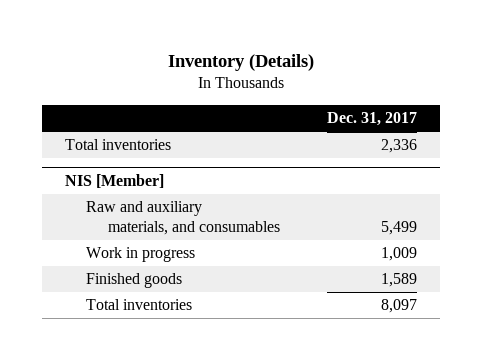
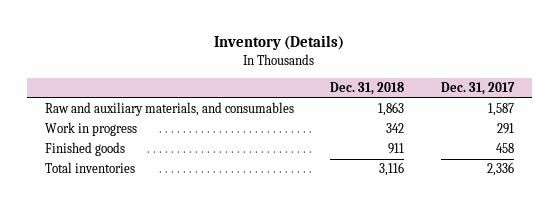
none -> [330,82,405,96] Dec. 31, 2018
none -> [44,102,294,117] Raw and auxiliary materials, and consumables
none -> [44,122,137,137] Work in progress
none -> [44,142,125,157] Finished goods
[65,174,165,189] NIS [Member] -> none
[86,201,280,235] Raw and auxiliary materials, and consumables -> none
[86,247,196,263] Work in progress -> none
[86,273,183,289] Finished goods -> none
[86,299,193,311] Total inventories -> none

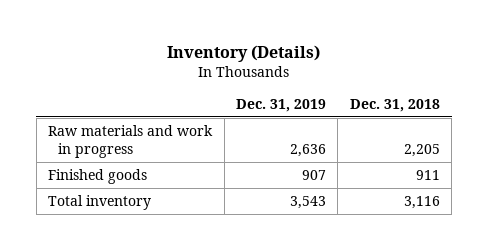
[440,82,515,96] Dec. 31, 2017 -> none
none -> [235,98,326,112] Dec. 31, 2019
[44,122,137,137] Work in progress -> none
[44,102,294,117] Raw and auxiliary materials, and consumables -> [48,124,214,158] Raw materials and work in progress
[378,102,405,117] 1,863 -> [403,143,440,157] 2,205
[44,162,135,174] Total inventories -> [48,194,152,210] Total inventory

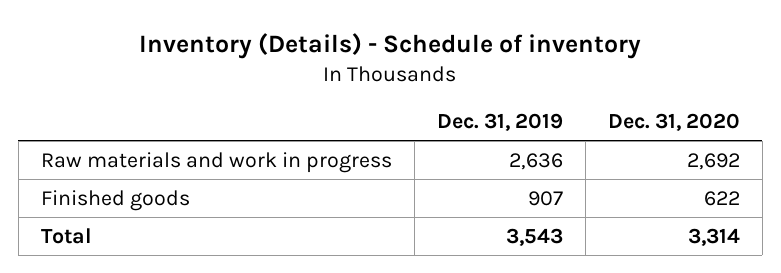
[166,44,320,62] Inventory (Details) -> [139,32,642,59] Inventory (Details) - Schedule of inventory
[349,98,440,112] Dec. 31, 2018 -> none
none -> [607,113,740,132] Dec. 31, 2020
[48,194,152,210] Total inventory -> [40,227,92,244] Total

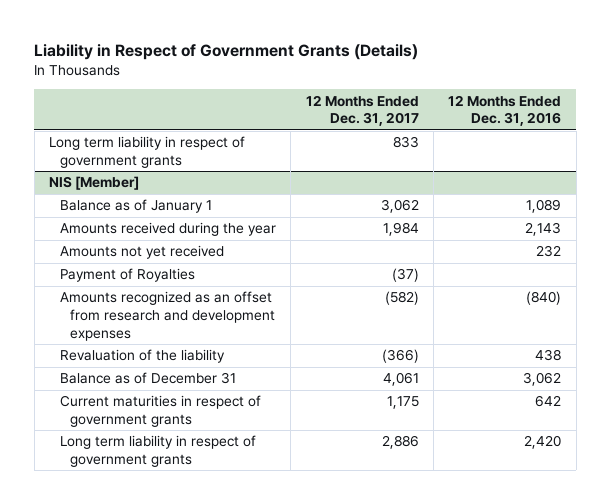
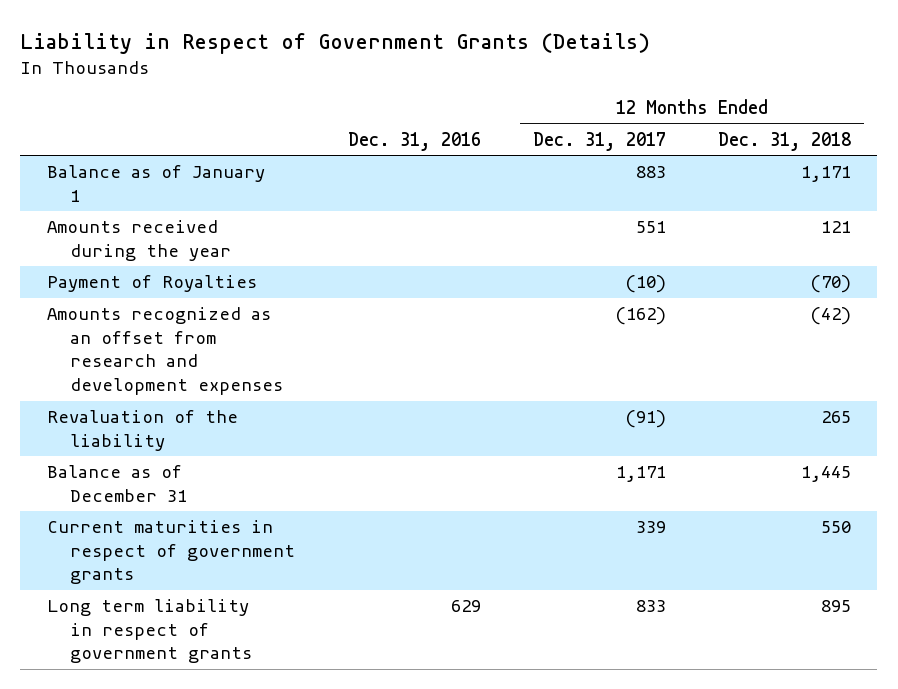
[448,94,562,127] 12 Months Ended Dec. 31, 2016 -> none
none -> [347,131,481,151] Dec. 31, 2016
none -> [718,131,852,151] Dec. 31, 2018
none -> [46,165,265,202] Balance as of January 1
none -> [46,220,232,261] Amounts received during the year
none -> [46,275,257,293] Payment of Royalties
none -> [46,307,284,396] Amounts recognized as an offset from research and development expenses
none -> [46,410,238,451] Revaluation of the liability
none -> [46,465,188,502] Balance as of December 31
none -> [46,520,296,585] Current maturities in respect of government grants
[49,176,140,191] NIS [Member] -> none
[59,199,212,214] Balance as of January 1 -> none
[59,222,276,237] Amounts received during the year -> none
[59,245,224,260] Amounts not yet received -> none
[59,268,195,283] Payment of Royalties -> none
[59,291,275,341] Amounts recognized as an offset from research and development expenses -> none
[59,349,225,364] Revaluation of the liability -> none
[59,372,236,385] Balance as of December 31 -> none
[59,395,261,428] Current maturities in respect of government grants -> none
[59,435,256,468] Long term liability in respect of government grants -> none

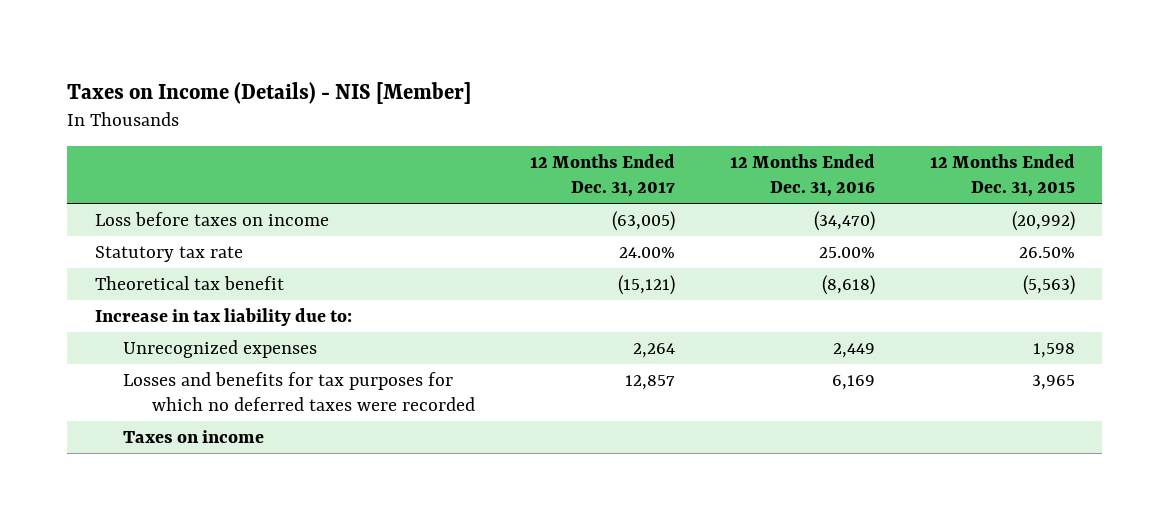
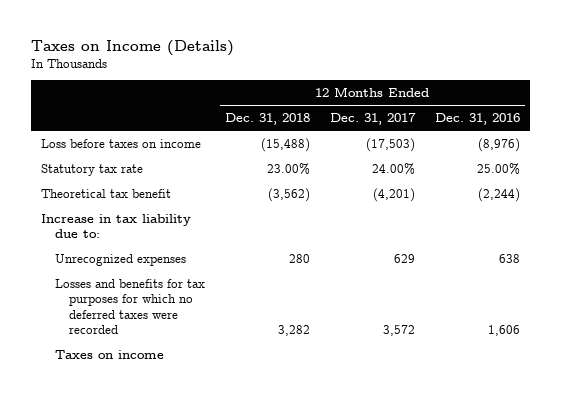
[67,81,472,104] Taxes on Income (Details) - NIS [Member] -> [30,39,234,56] Taxes on Income (Details)
[929,154,1075,198] 12 Months Ended Dec. 31, 2015 -> none
none -> [225,113,311,126] Dec. 31, 2018
[611,210,675,231] (63,005) -> [365,137,415,152] (17,503)
[813,210,875,231] (34,470) -> [477,137,520,152] (8,976)
[617,274,675,295] (15,121) -> [372,187,415,202] (4,201)
[821,274,875,295] (8,618) -> [477,187,520,202] (2,244)
[632,342,675,358] 2,264 -> [393,253,415,263] 629
[832,342,875,358] 2,449 -> [498,253,520,263] 638
[624,374,675,390] 12,857 -> [382,325,415,337] 3,572
[831,374,875,390] 6,169 -> [487,325,520,337] 1,606

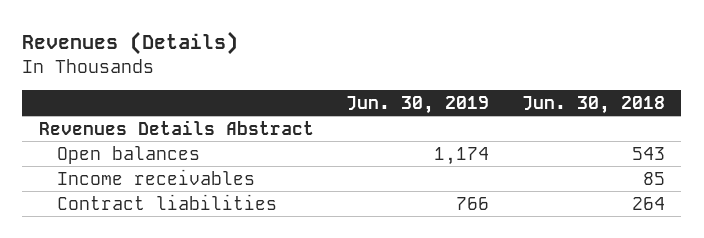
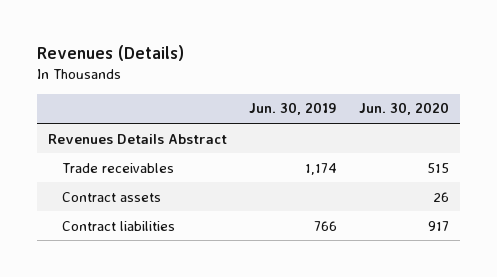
[521,95,665,114] Jun. 30, 2018 -> none
none -> [358,102,449,116] Jun. 30, 2020
[57,168,256,185] Income receivables -> none
[57,145,201,164] Open balances -> [62,162,175,173] Trade receivables
none -> [62,191,162,202] Contract assets

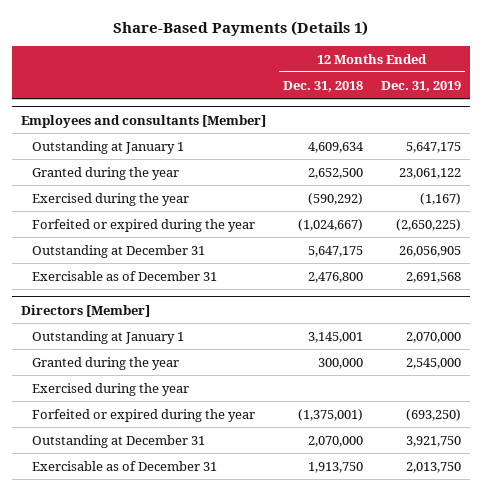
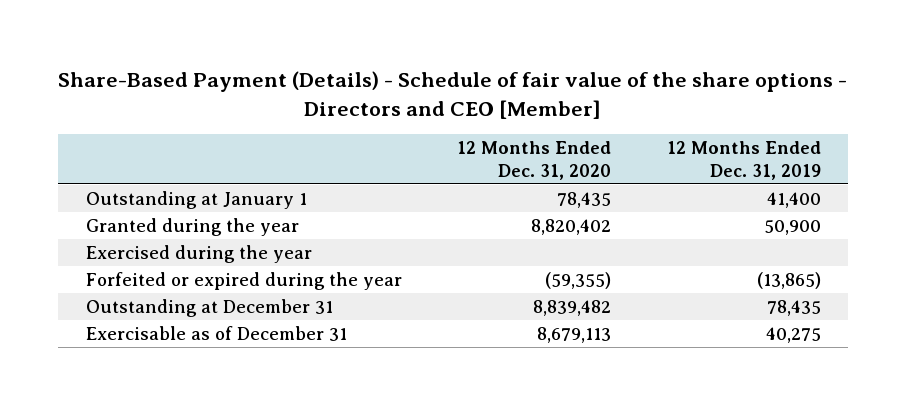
[112,20,368,36] Share-Based Payments (Details 1) -> [58,70,848,119] Share-Based Payment (Details) - Schedule of fair value of the share options - Directors and CEO [Member]
[283,80,364,92] Dec. 31, 2018 -> none
none -> [457,141,612,180] 12 Months Ended Dec. 31, 2020
[20,114,266,128] Employees and consultants [Member] -> none
[31,192,189,206] Exercised during the year -> none
[31,218,255,232] Forfeited or expired during the year -> none
[31,244,205,258] Outstanding at December 31 -> none
[31,270,217,281] Exercisable as of December 31 -> none
[20,304,150,317] Directors [Member] -> none
[31,330,184,344] Outstanding at January 1 -> none
[31,356,179,370] Granted during the year -> none
[405,141,461,153] 5,647,175 -> [766,192,821,209] 41,400
[398,167,461,179] 23,061,122 -> [763,220,821,236] 50,900
[405,408,461,421] (693,250) -> [756,272,821,290] (13,865)
[405,435,461,447] 3,921,750 -> [766,300,821,317] 78,435
[405,461,461,473] 2,013,750 -> [765,327,821,344] 40,275

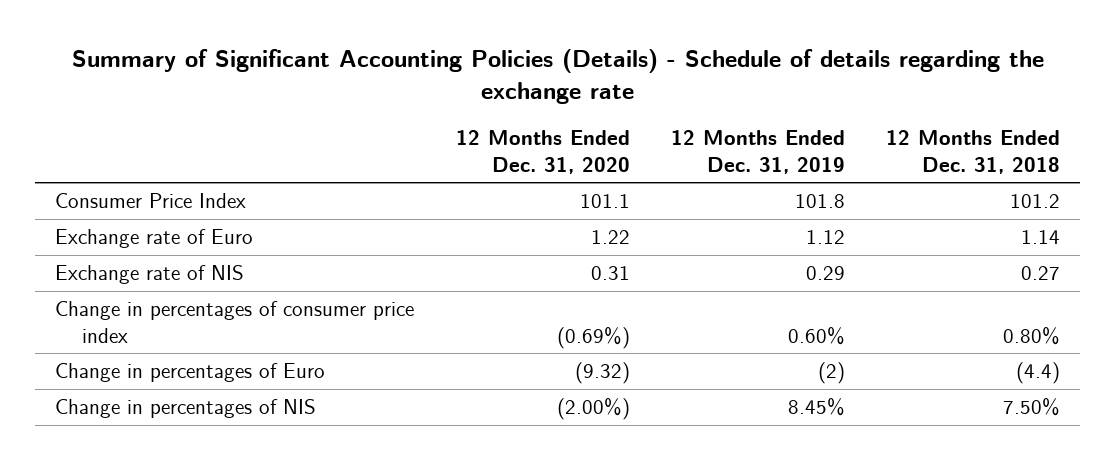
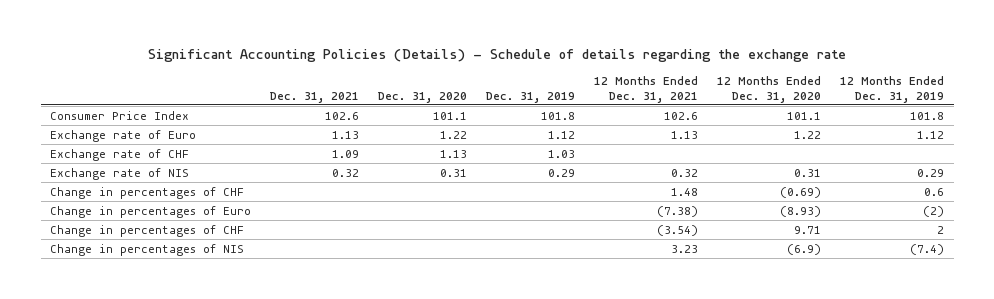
[71,49,1044,105] Summary of Significant Accounting Policies (Details) - Schedule of details regarding the exchange rate -> [148,49,847,63] Significant Accounting Policies (Details) - Schedule of details regarding the exchange rate
[885,130,1060,174] 12 Months Ended Dec. 31, 2018 -> none
none -> [270,91,360,103] Dec. 31, 2021
none -> [378,91,468,103] Dec. 31, 2020
none -> [486,91,576,103] Dec. 31, 2019
none -> [594,76,699,103] 12 Months Ended Dec. 31, 2021
none -> [50,148,190,161] Exchange rate of CHF
[55,301,415,343] Change in percentages of consumer price index -> [50,186,245,199] Change in percentages of CHF
[556,326,630,349] (0.69%) -> [780,186,822,198] (0.69)
[787,326,845,345] 0.60% -> [924,187,945,196] 0.6
[574,362,630,385] (9.32) -> [780,205,822,217] (8.93)
none -> [50,224,245,237] Change in percentages of CHF
[556,398,630,421] (2.00%) -> [787,243,822,255] (6.9)
[787,398,845,417] 8.45% -> [910,243,945,255] (7.4)

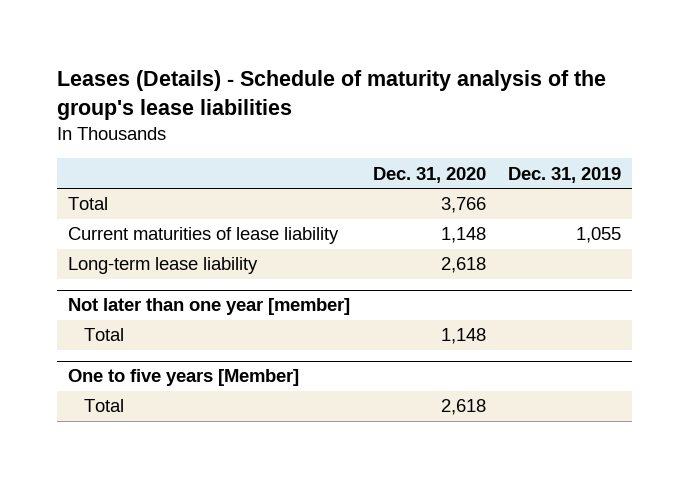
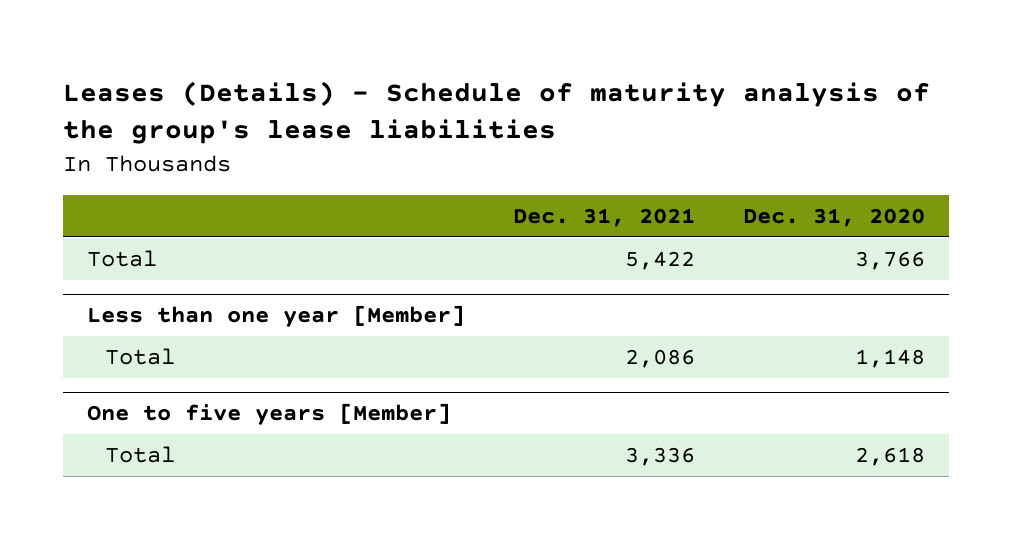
[507,166,621,183] Dec. 31, 2019 -> none
none -> [513,208,696,228] Dec. 31, 2021
[68,227,340,245] Current maturities of lease liability -> none
[68,257,259,275] Long-term lease liability -> none
[68,298,351,316] Not later than one year [member] -> [87,305,466,328] Less than one year [Member]

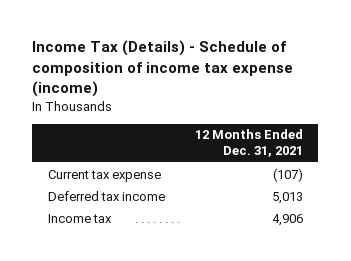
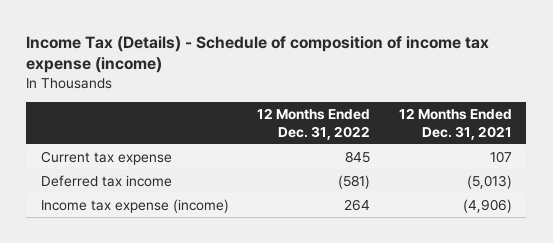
none -> [257,108,371,140] 12 Months Ended Dec. 31, 2022
[273,167,304,182] (107) -> [489,151,512,164] 107
[272,191,304,204] 5,013 -> [466,175,512,190] (5,013)
[47,213,112,223] Income tax -> [40,199,229,214] Income tax expense (income)
[272,213,304,226] 4,906 -> [462,199,512,214] (4,906)

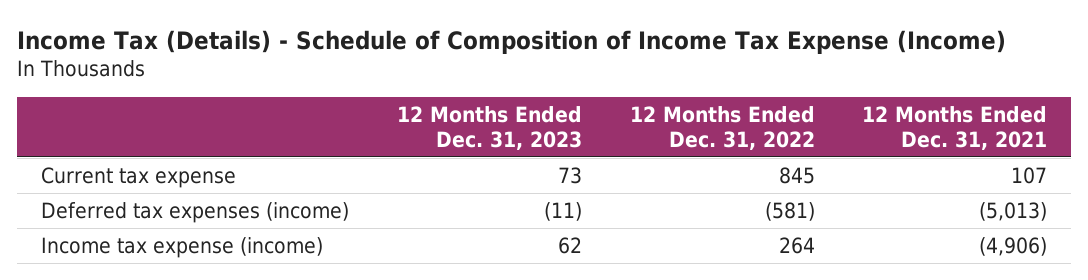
[26,35,490,74] Income Tax (Details) - Schedule of composition of income tax expense (income) -> [17,29,1007,54] Income Tax (Details) - Schedule of Composition of Income Tax Expense (Income)
none -> [396,105,582,150] 12 Months Ended Dec. 31, 2023
[40,175,172,188] Deferred tax income -> [40,201,349,223] Deferred tax expenses (income)

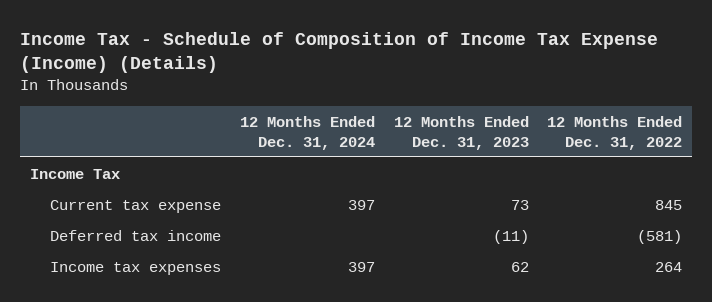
[17,29,1007,54] Income Tax (Details) - Schedule of Composition of Income Tax Expense (Income) -> [20,31,659,74] Income Tax - Schedule of Composition of Income Tax Expense (Income) (Details)
[862,105,1048,150] 12 Months Ended Dec. 31, 2021 -> none
none -> [239,115,375,150] 12 Months Ended Dec. 31, 2024
none -> [29,168,120,179] Income Tax
[40,201,349,223] Deferred tax expenses (income) -> [49,229,221,241] Deferred tax income
[40,236,323,258] Income tax expense (income) -> [49,261,221,275] Income tax expenses

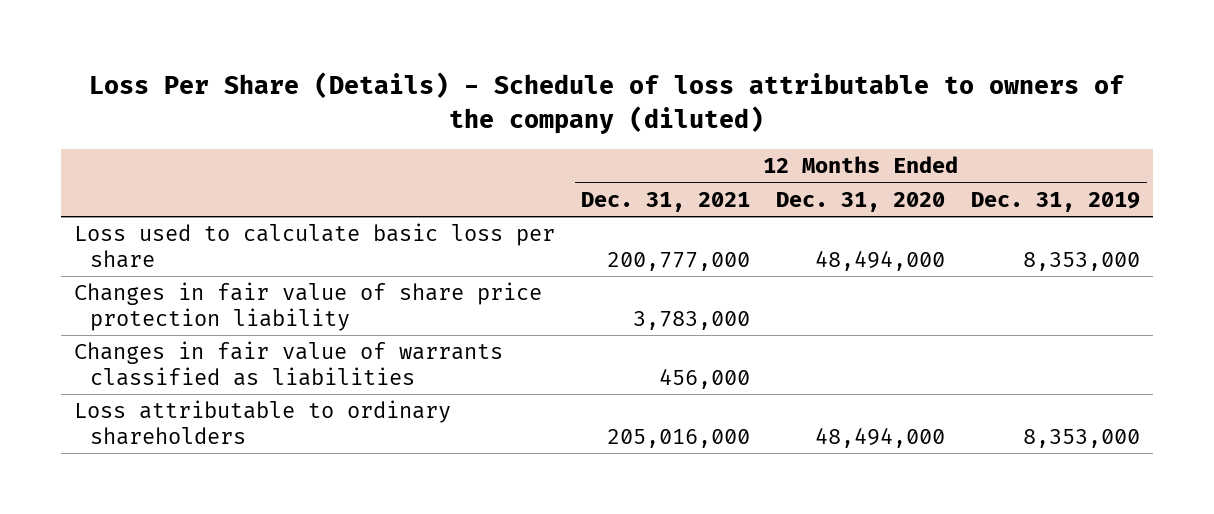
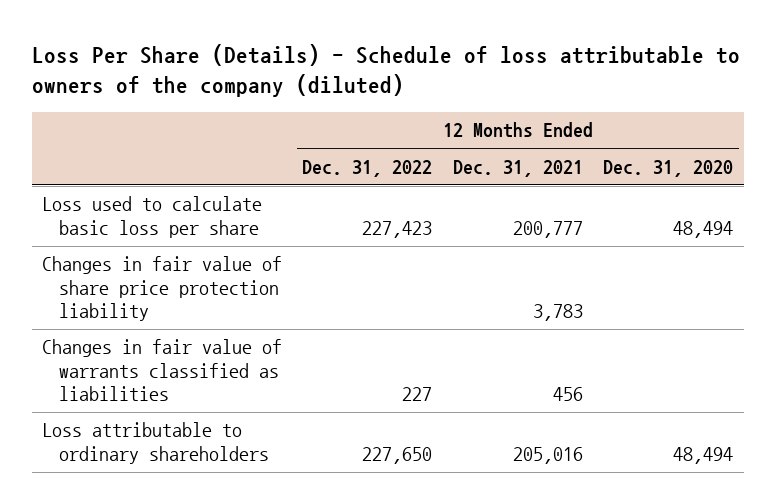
[971,191,1141,212] Dec. 31, 2019 -> none
none -> [302,159,433,177] Dec. 31, 2022
[607,251,751,271] 200,777,000 -> [512,220,583,238] 200,777
[815,250,946,271] 48,494,000 -> [673,220,734,238] 48,494
[633,310,751,330] 3,783,000 -> [532,304,583,322] 3,783
[659,368,751,389] 456,000 -> [552,387,583,402] 456
[607,428,751,448] 205,016,000 -> [512,446,583,464] 205,016
[815,427,946,448] 48,494,000 -> [673,446,734,464] 48,494

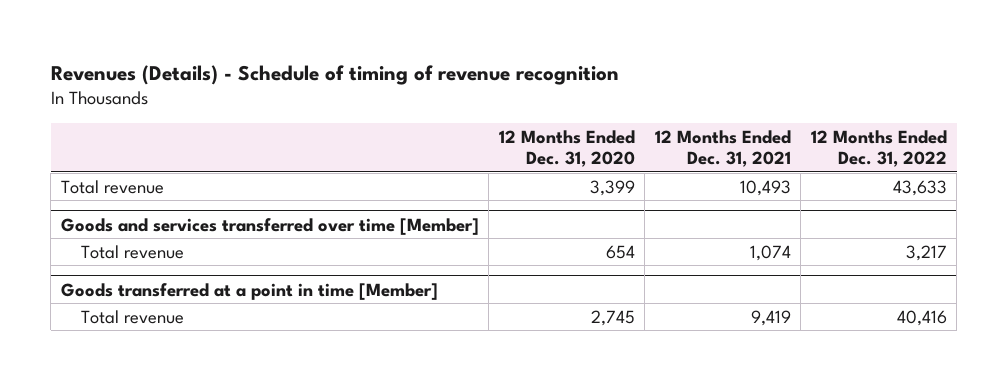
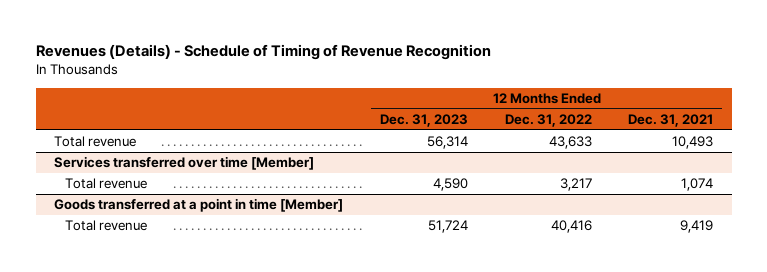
[50,64,619,85] Revenues (Details) - Schedule of timing of revenue recognition -> [35,44,491,61] Revenues (Details) - Schedule of Timing of Revenue Recognition
[498,129,635,168] 12 Months Ended Dec. 31, 2020 -> none
none -> [379,113,468,127] Dec. 31, 2023
[60,217,479,235] Goods and services transferred over time [Member] -> [54,156,315,171] Services transferred over time [Member]

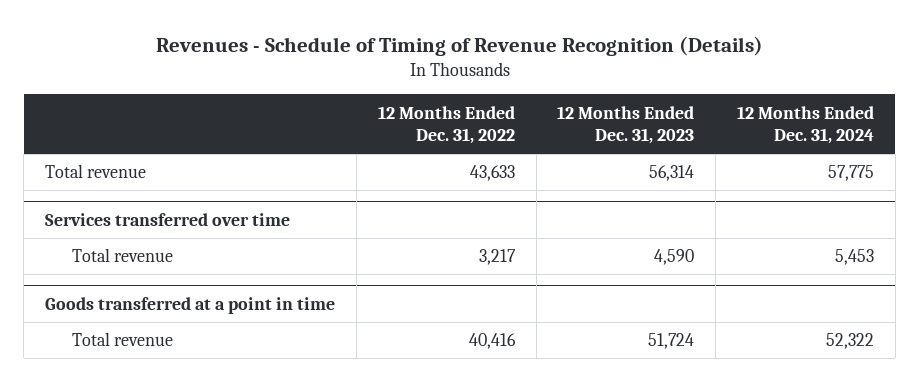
[35,44,491,61] Revenues (Details) - Schedule of Timing of Revenue Recognition -> [155,35,763,56] Revenues - Schedule of Timing of Revenue Recognition (Details)
[628,113,714,127] Dec. 31, 2021 -> none
none -> [736,105,874,145] 12 Months Ended Dec. 31, 2024
[54,156,315,171] Services transferred over time [Member] -> [45,212,291,226] Services transferred over time
[54,198,344,213] Goods transferred at a point in time [Member] -> [45,296,336,314] Goods transferred at a point in time

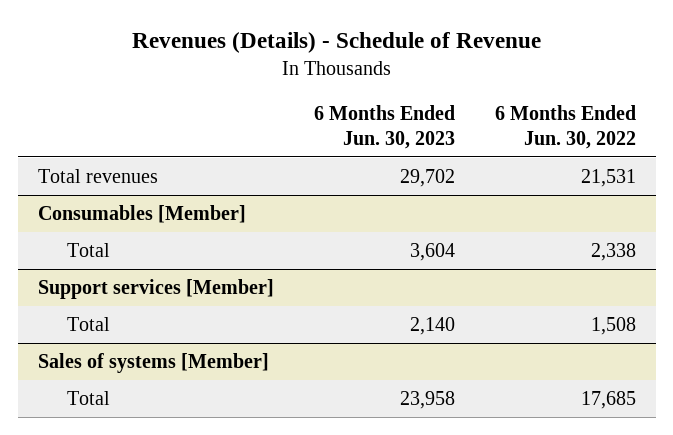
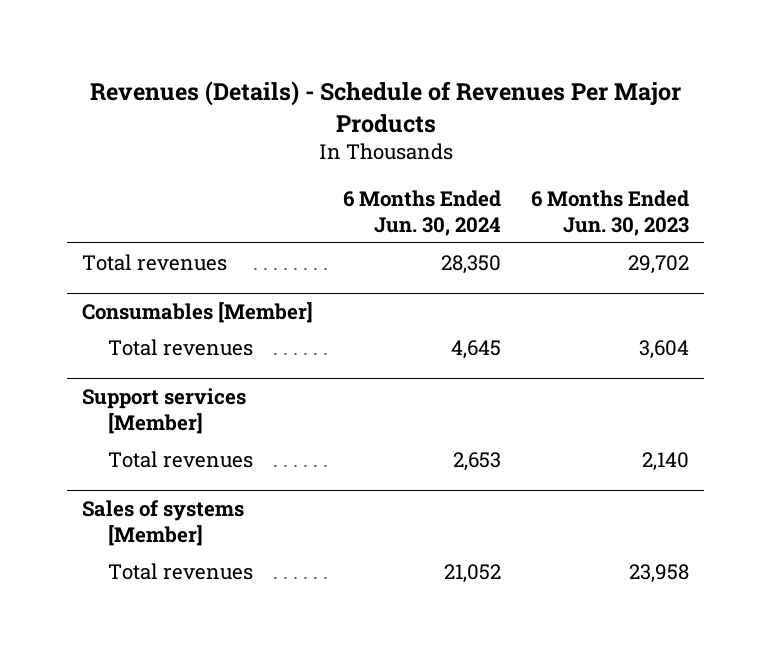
[131,32,541,54] Revenues (Details) - Schedule of Revenue -> [89,80,681,133] Revenues (Details) - Schedule of Revenues Per Major Products
[494,104,636,149] 6 Months Ended Jun. 30, 2022 -> none
none -> [343,189,502,236] 6 Months Ended Jun. 30, 2024
[67,242,111,257] Total -> [108,338,254,356] Total revenues
[67,316,111,331] Total -> [108,450,254,468] Total revenues
[67,390,111,405] Total -> [108,562,254,580] Total revenues

